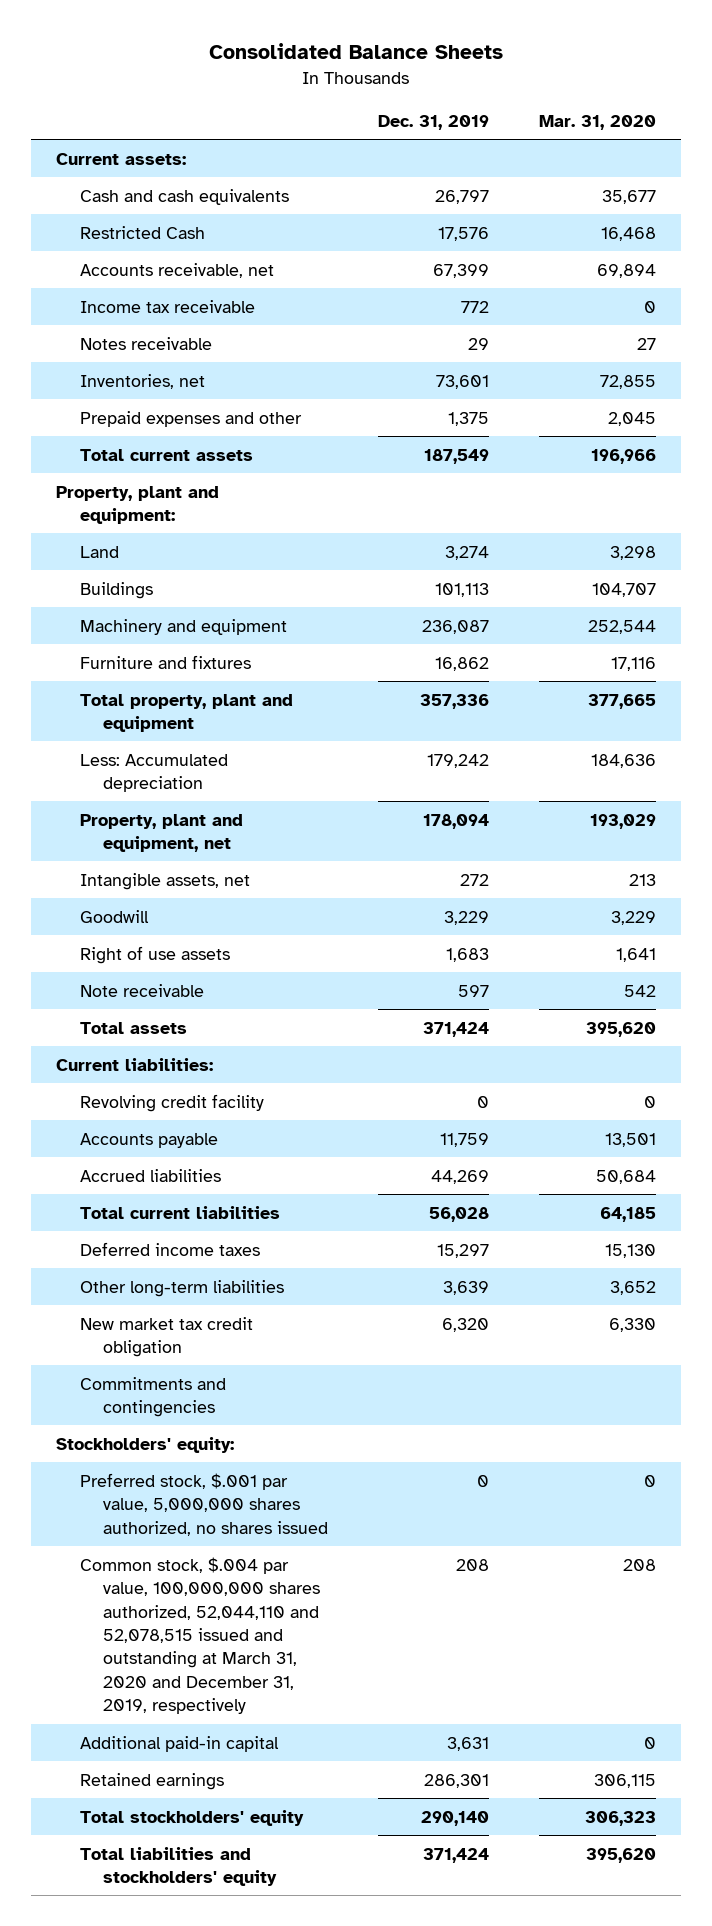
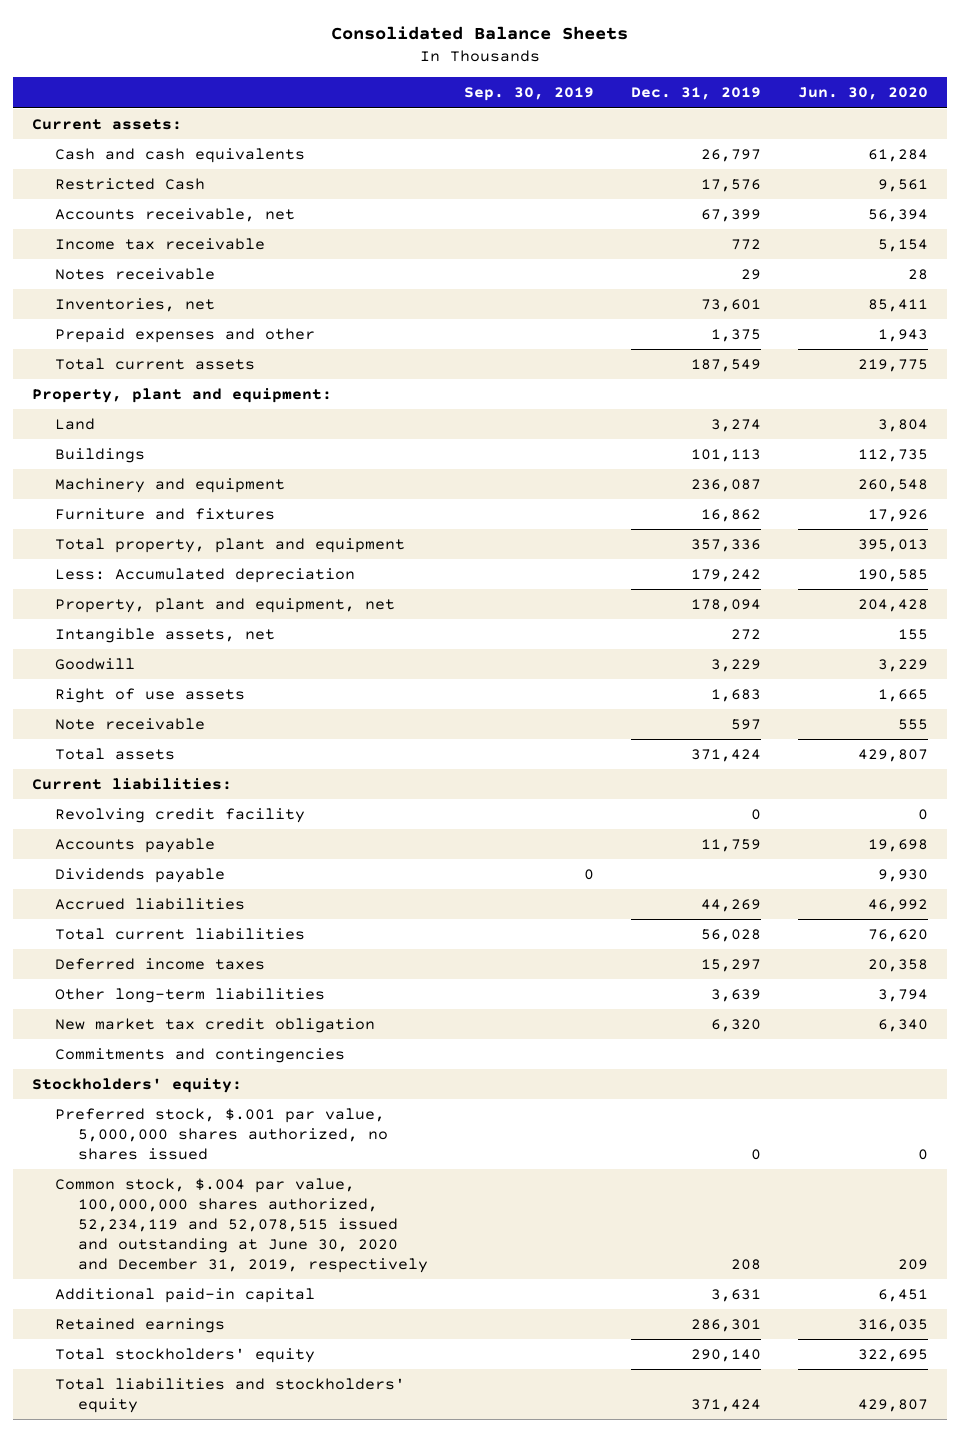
[539,114,657,130] Mar. 31, 2020 -> none
none -> [464,87,595,102] Sep. 30, 2019
none -> [798,87,929,101] Jun. 30, 2020
none -> [54,868,225,884] Dividends payable
[79,1556,321,1715] Common stock, $.004 par value, 100,000,000 shares authorized, 52,044,110 and 52,078,515 issued and outstanding at March 31, 2020 and December 31, 2019, respectively -> [54,1178,428,1274] Common stock, $.004 par value, 100,000,000 shares authorized, 52,234,119 and 52,078,515 issued and outstanding at June 30, 2020 and December 31, 2019, respectively

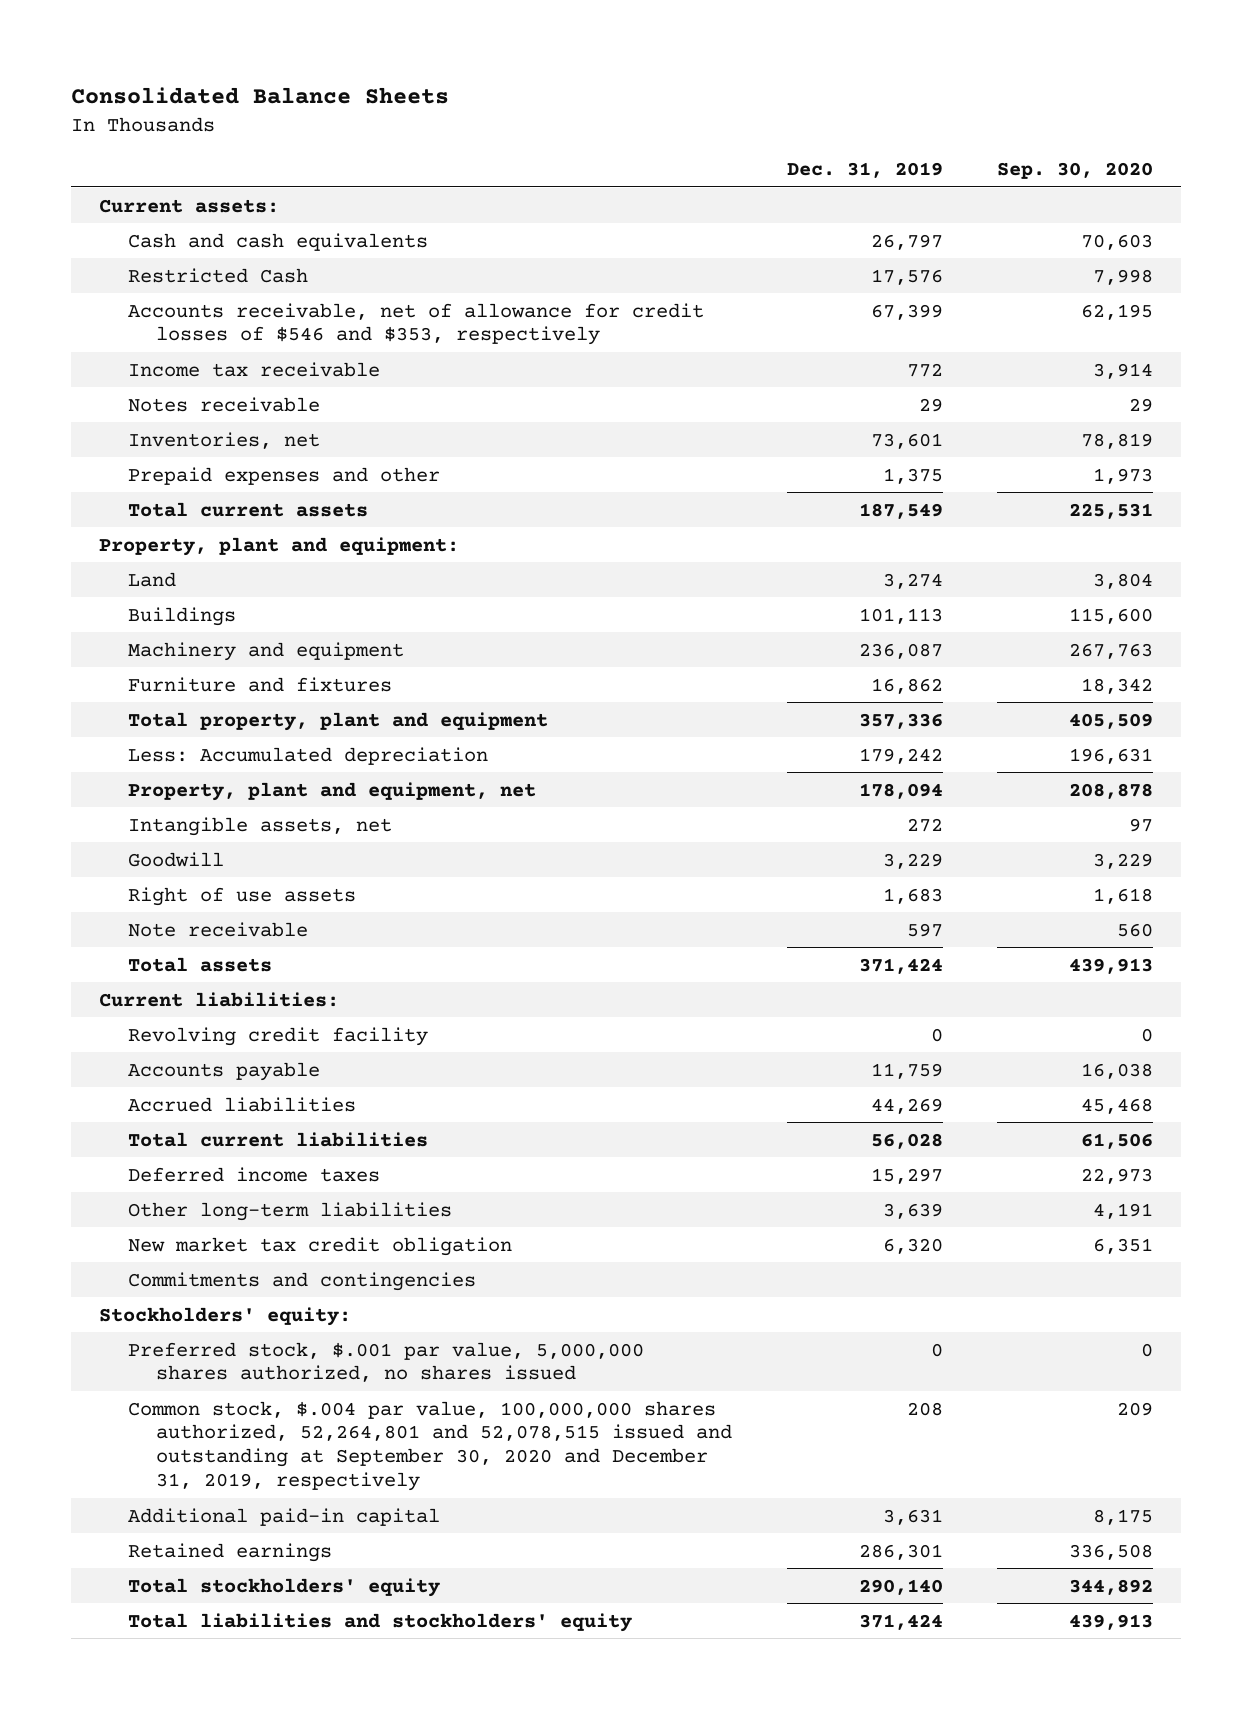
[464,87,595,102] Sep. 30, 2019 -> none
[798,87,929,101] Jun. 30, 2020 -> none
none -> [997,162,1154,180] Sep. 30, 2020
[54,208,295,223] Accounts receivable, net -> [127,302,704,346] Accounts receivable, net of allowance for credit losses of $546 and $353, respectively
[54,868,225,884] Dividends payable -> none
[54,1178,428,1274] Common stock, $.004 par value, 100,000,000 shares authorized, 52,234,119 and 52,078,515 issued and outstanding at June 30, 2020 and December 31, 2019, respectively -> [127,1400,733,1492] Common stock, $.004 par value, 100,000,000 shares authorized, 52,264,801 and 52,078,515 issued and outstanding at September 30, 2020 and December 31, 2019, respectively

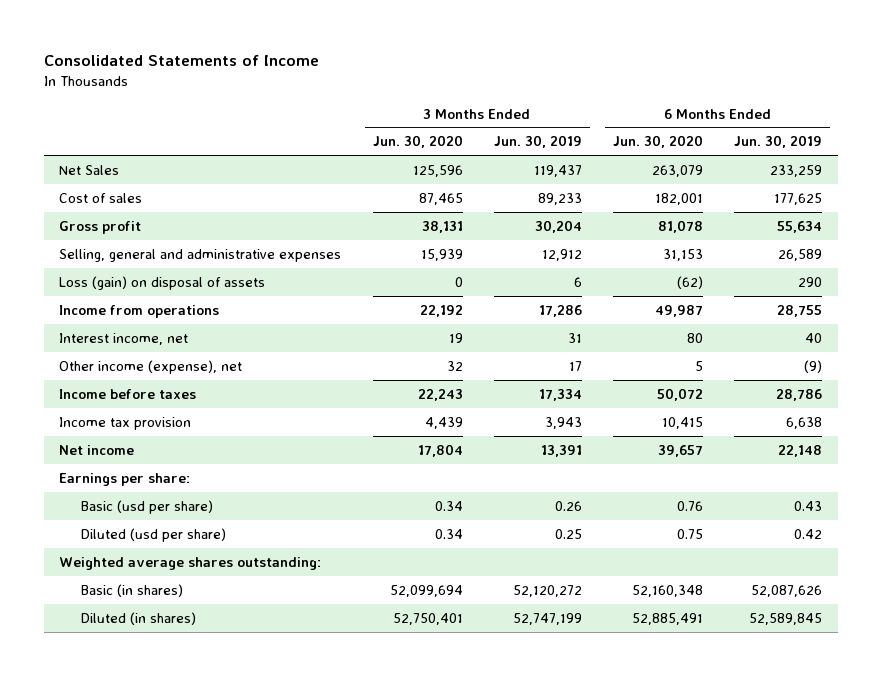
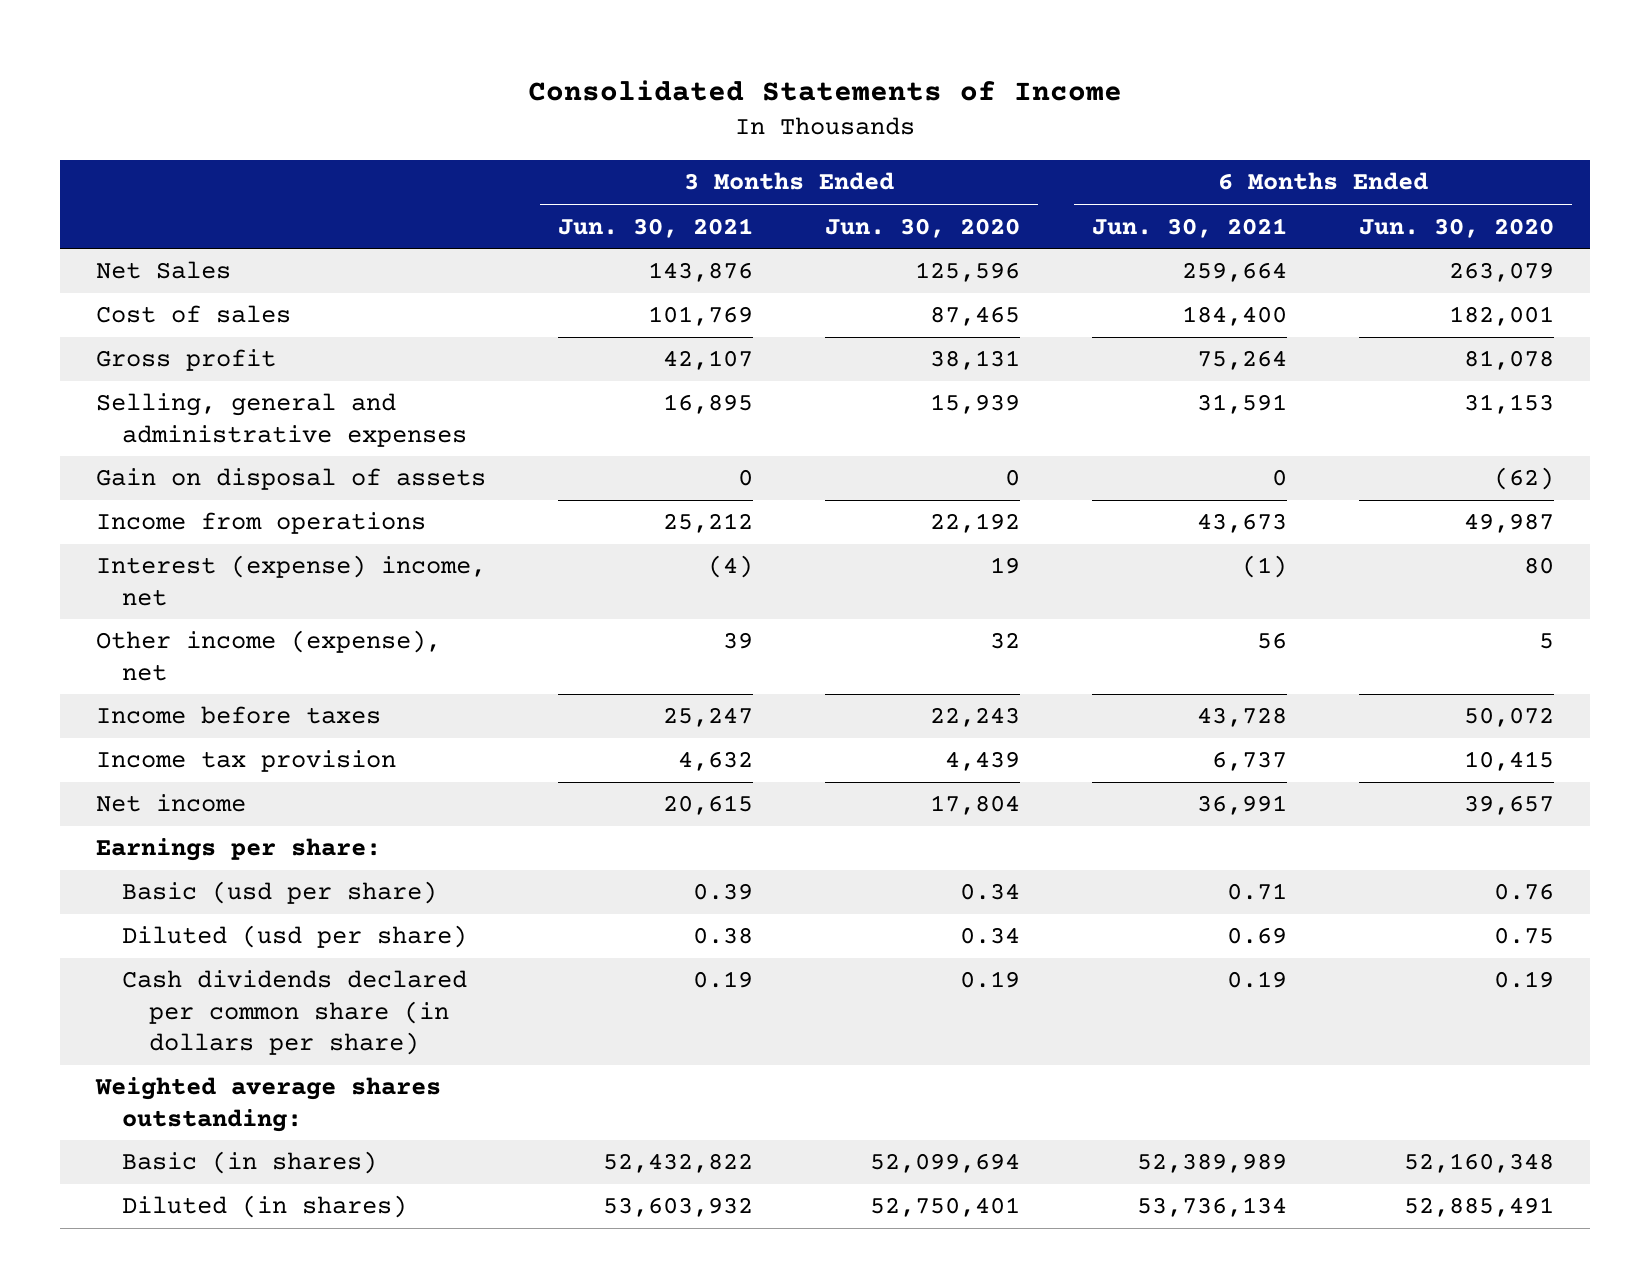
[493,135,582,149] Jun. 30, 2019 -> none
[734,135,823,149] Jun. 30, 2019 -> none
none -> [557,217,753,238] Jun. 30, 2021
none -> [1091,217,1287,238] Jun. 30, 2021
[59,275,266,290] Loss (gain) on disposal of assets -> [96,468,487,491] Gain on disposal of assets
[59,332,189,345] Interest income, net -> [96,555,487,606] Interest (expense) income, net
none -> [122,970,468,1055] Cash dividends declared per common share (in dollars per share)

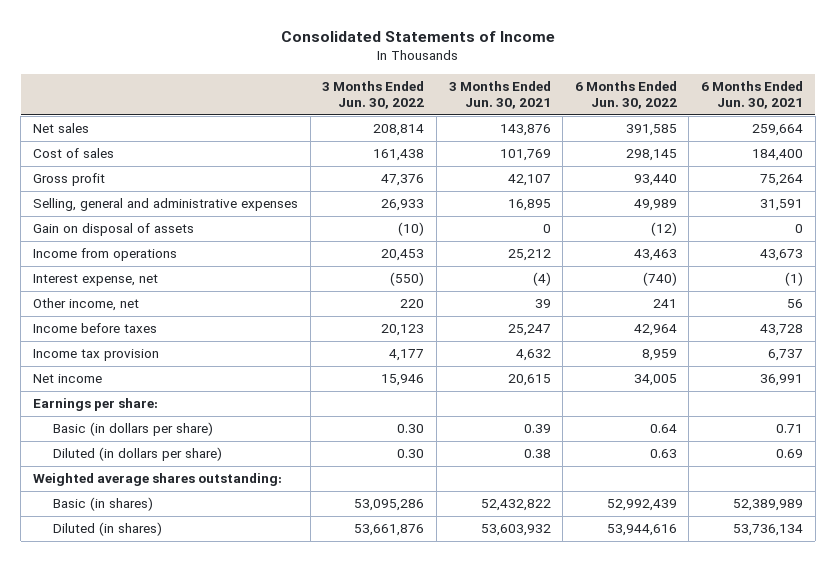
[824,217,1020,238] Jun. 30, 2020 -> none
[1358,217,1554,238] Jun. 30, 2020 -> none
none -> [322,80,425,110] 3 Months Ended Jun. 30, 2022
none -> [574,80,677,110] 6 Months Ended Jun. 30, 2022
[96,261,232,280] Net Sales -> [32,123,89,134] Net sales
[96,555,487,606] Interest (expense) income, net -> [32,274,158,287] Interest expense, net
[96,630,442,681] Other income (expense), net -> [32,298,139,312] Other income, net
[122,970,468,1055] Cash dividends declared per common share (in dollars per share) -> none
[122,881,438,905] Basic (usd per share) -> [52,422,213,437] Basic (in dollars per share)
[122,925,468,949] Diluted (usd per share) -> [52,447,222,462] Diluted (in dollars per share)

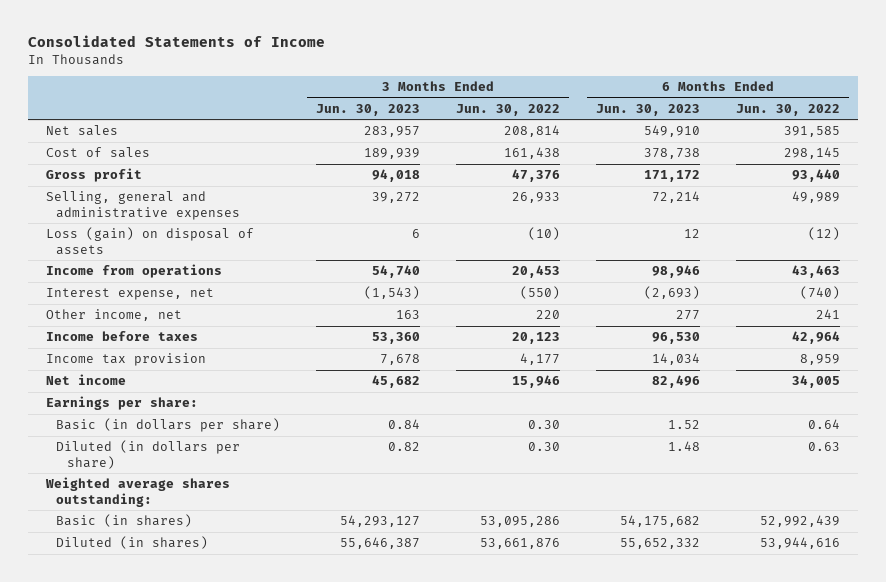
[448,80,551,110] 3 Months Ended Jun. 30, 2021 -> none
[701,80,804,110] 6 Months Ended Jun. 30, 2021 -> none
none -> [316,103,421,116] Jun. 30, 2023
none -> [596,103,701,116] Jun. 30, 2023
[32,223,194,237] Gain on disposal of assets -> [45,227,254,255] Loss (gain) on disposal of assets

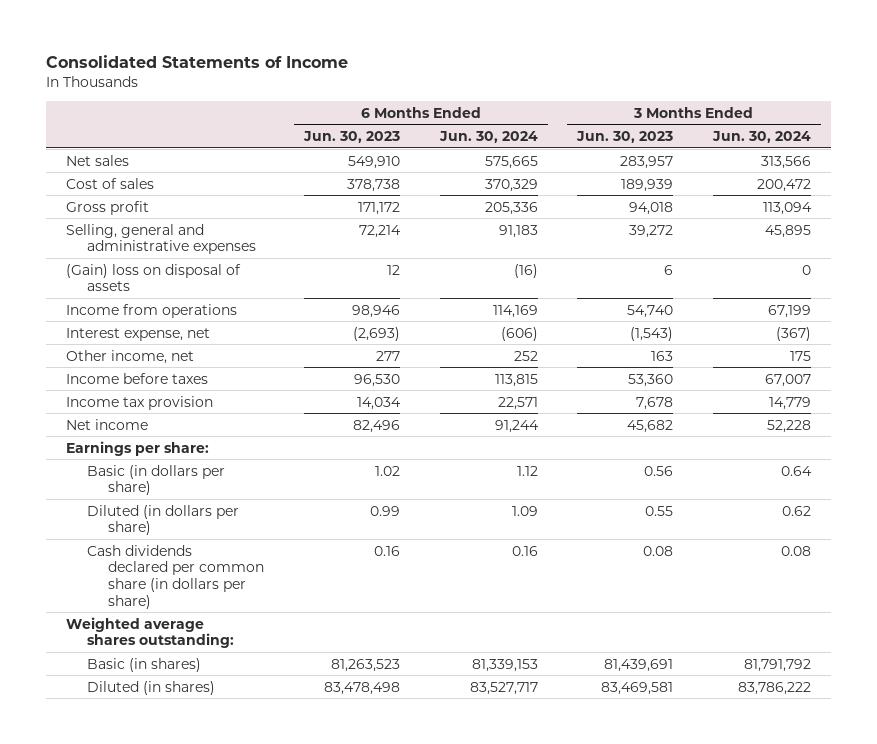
[456,103,561,116] Jun. 30, 2022 -> none
[735,103,840,116] Jun. 30, 2022 -> none
none -> [438,131,538,144] Jun. 30, 2024
none -> [711,131,811,144] Jun. 30, 2024
[45,227,254,255] Loss (gain) on disposal of assets -> [66,263,242,292] (Gain) loss on disposal of assets
[388,419,421,430] 0.84 -> [644,465,674,476] 0.56
[668,420,701,430] 1.52 -> [375,465,401,476] 1.02
[388,442,421,452] 0.82 -> [645,505,674,516] 0.55
[668,441,701,452] 1.48 -> [370,505,401,516] 0.99
none -> [87,544,265,609] Cash dividends declared per common share (in dollars per share)
[340,515,421,528] 54,293,127 -> [604,658,674,672] 81,439,691
[620,515,701,528] 54,175,682 -> [331,658,401,672] 81,263,523
[340,537,421,550] 55,646,387 -> [601,681,674,695] 83,469,581
[620,538,701,550] 55,652,332 -> [324,681,401,695] 83,478,498

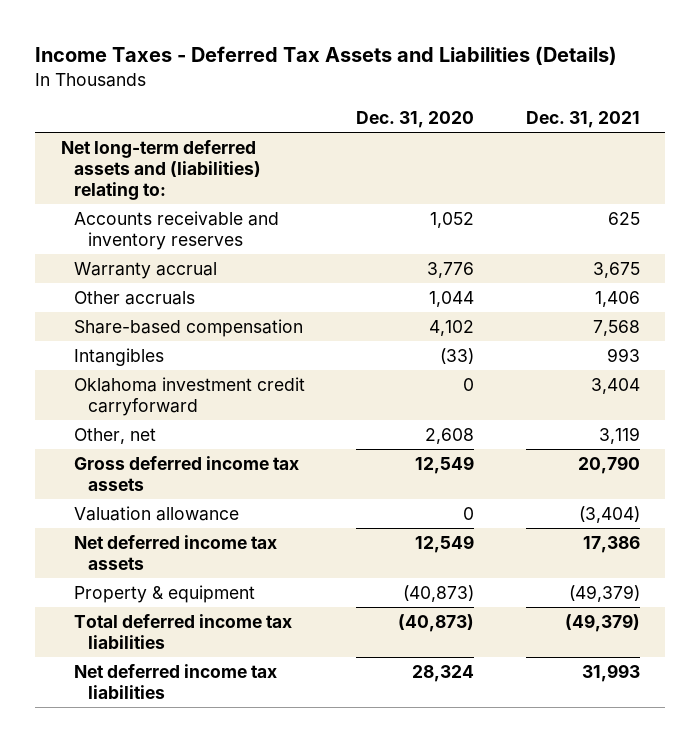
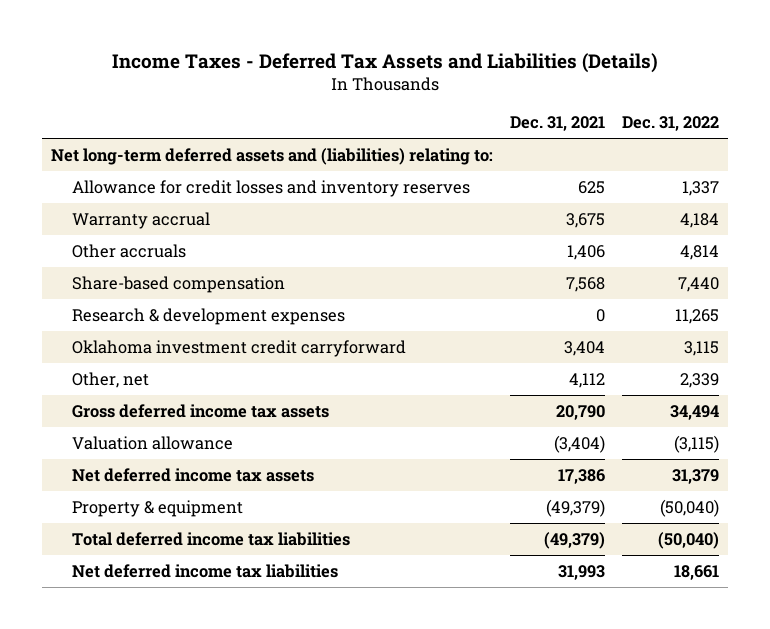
[356,110,475,128] Dec. 31, 2020 -> none
none -> [622,116,720,132] Dec. 31, 2022
[74,210,280,250] Accounts receivable and inventory reserves -> [71,179,470,197] Allowance for credit losses and inventory reserves
[74,347,165,366] Intangibles -> none
none -> [71,307,345,325] Research & development expenses
[598,426,640,444] 3,119 -> [569,372,606,388] 4,112

